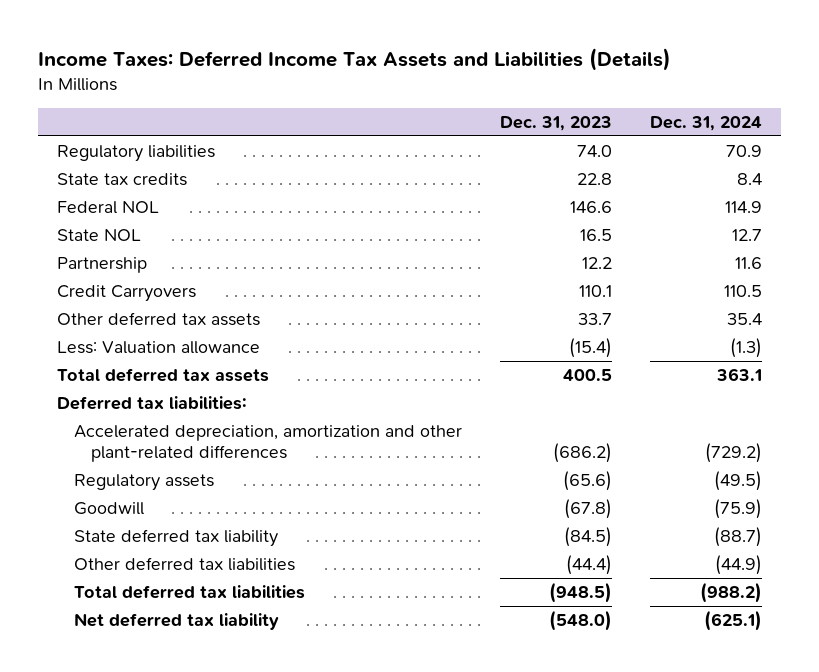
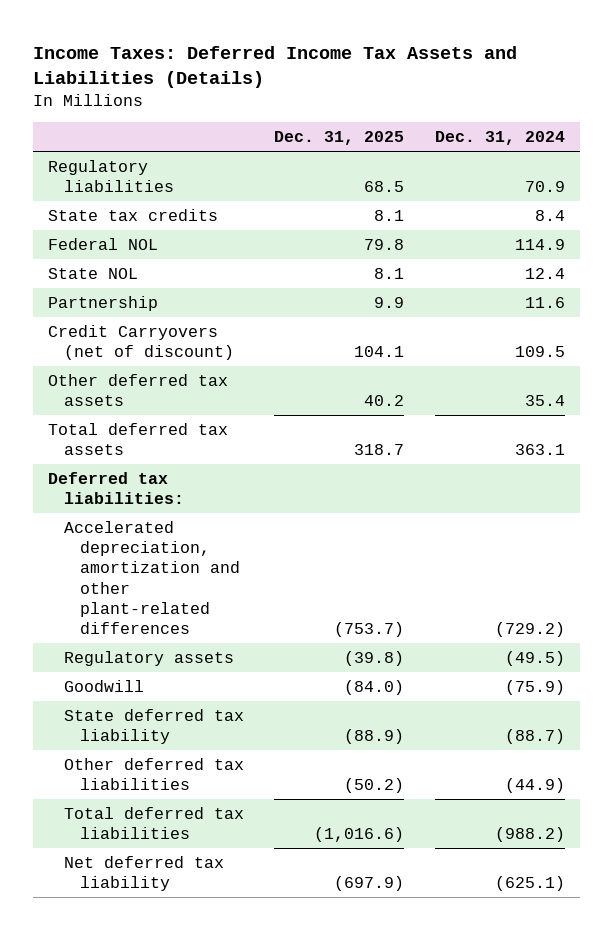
[500,115,613,131] Dec. 31, 2023 -> none
none -> [274,130,405,145] Dec. 31, 2025
[731,229,762,242] 12.7 -> [524,267,565,279] 12.4
[57,285,197,303] Credit Carryovers -> [48,324,235,361] Credit Carryovers (net of discount)
[723,285,762,298] 110.5 -> [514,346,565,358] 109.5
[57,341,261,355] Less: Valuation allowance -> none

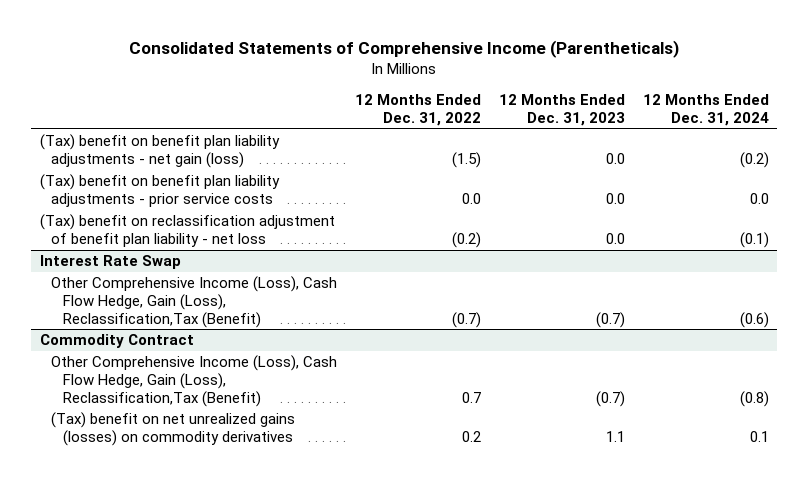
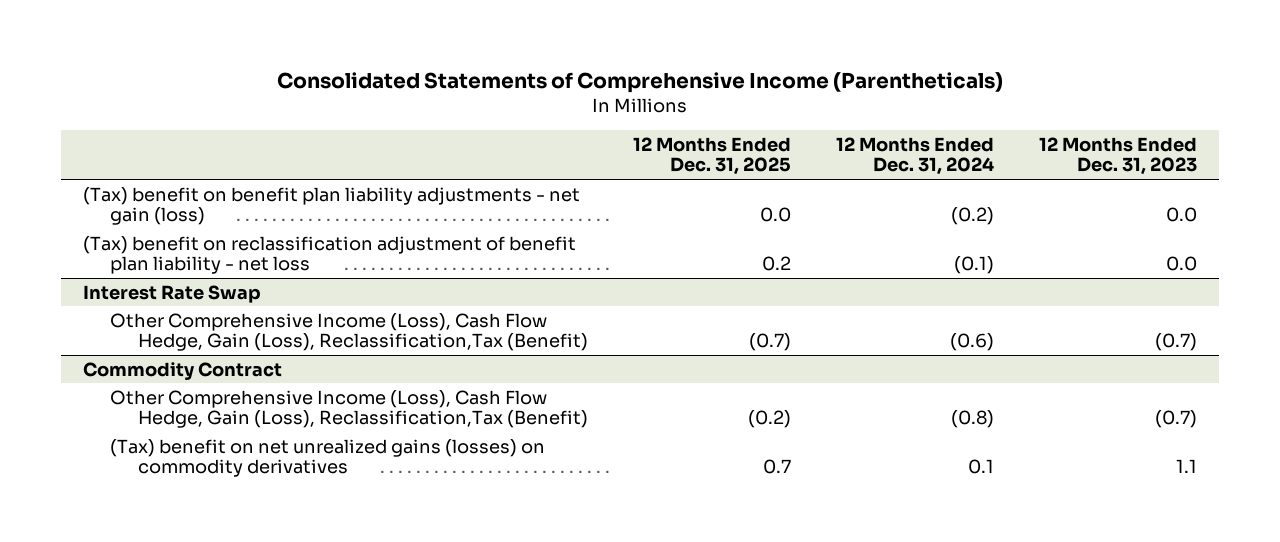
[354,94,481,126] 12 Months Ended Dec. 31, 2022 -> none
none -> [632,136,791,176] 12 Months Ended Dec. 31, 2025
[39,174,280,208] (Tax) benefit on benefit plan liability adjustments - prior service costs -> none

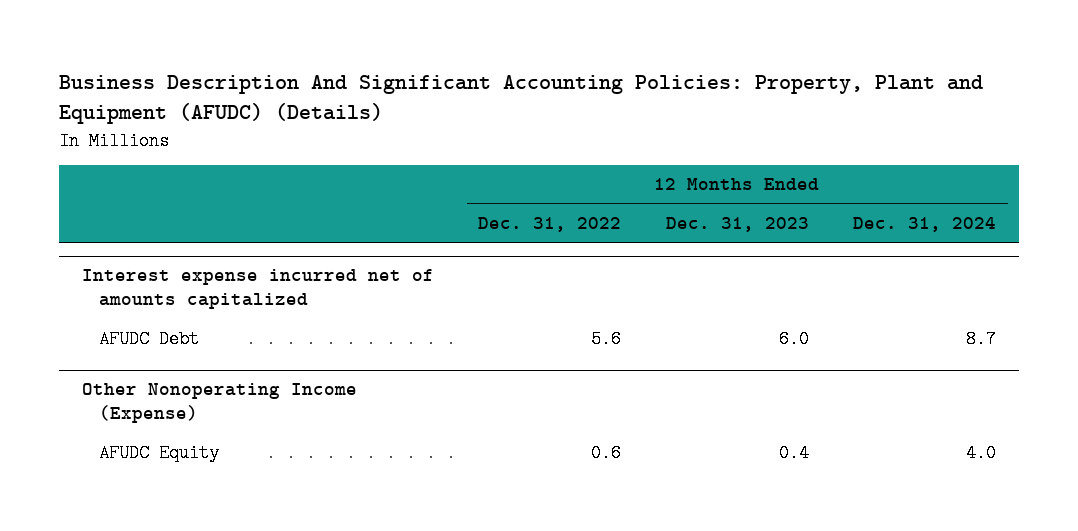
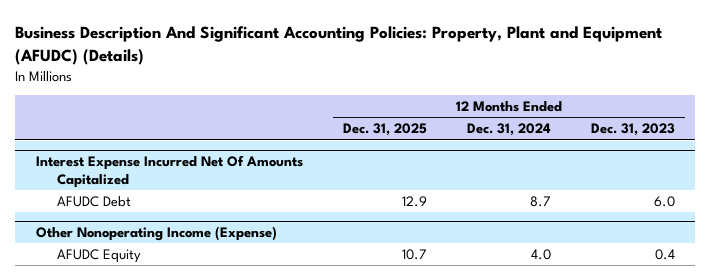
[478,217,622,233] Dec. 31, 2022 -> none
none -> [342,123,427,137] Dec. 31, 2025
[81,269,434,310] Interest expense incurred net of amounts capitalized -> [35,155,303,189] Interest Expense Incurred Net Of Amounts Capitalized

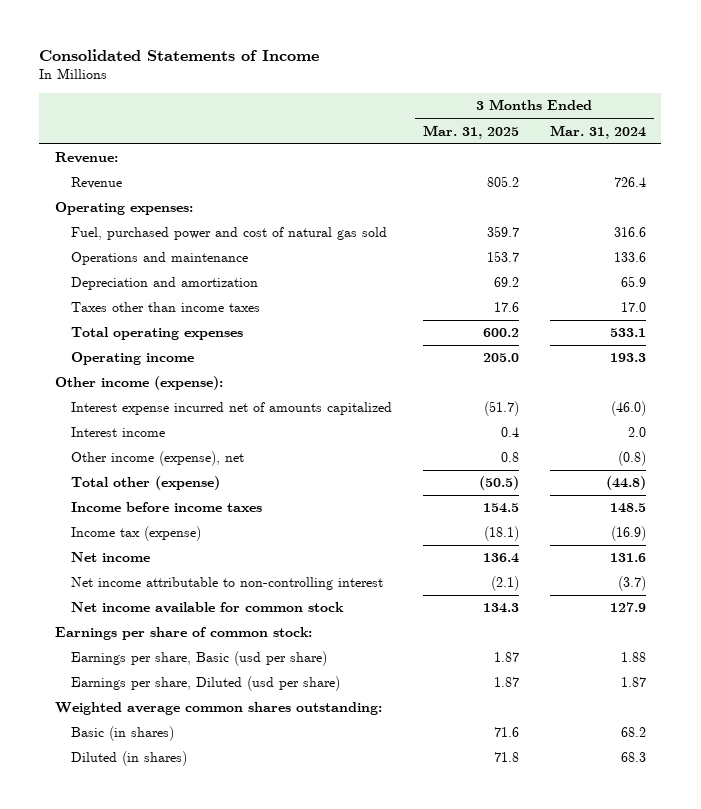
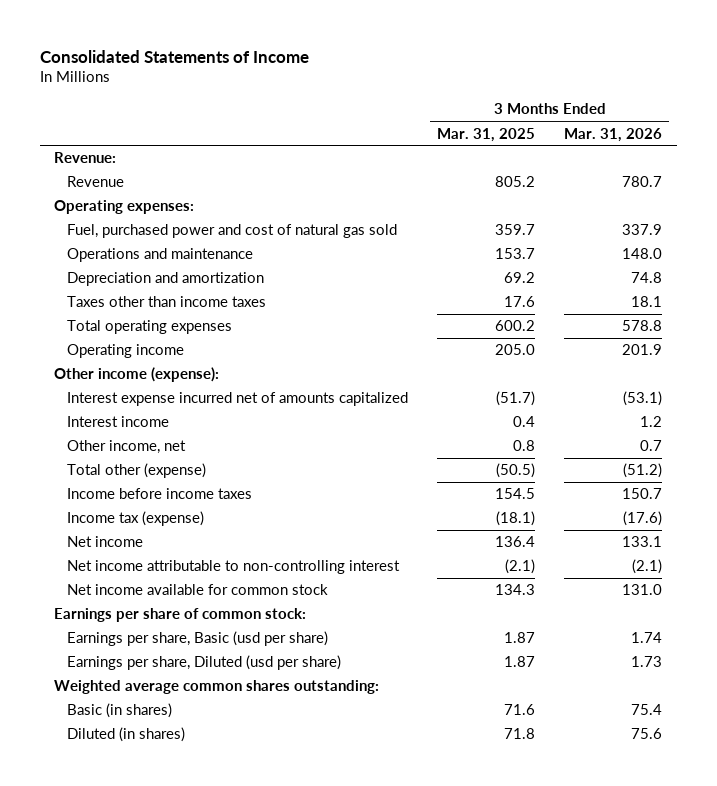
[549,124,646,139] Mar. 31, 2024 -> none
none -> [564,127,663,142] Mar. 31, 2026
[70,451,244,467] Other income (expense), net -> [67,440,187,455] Other income, net

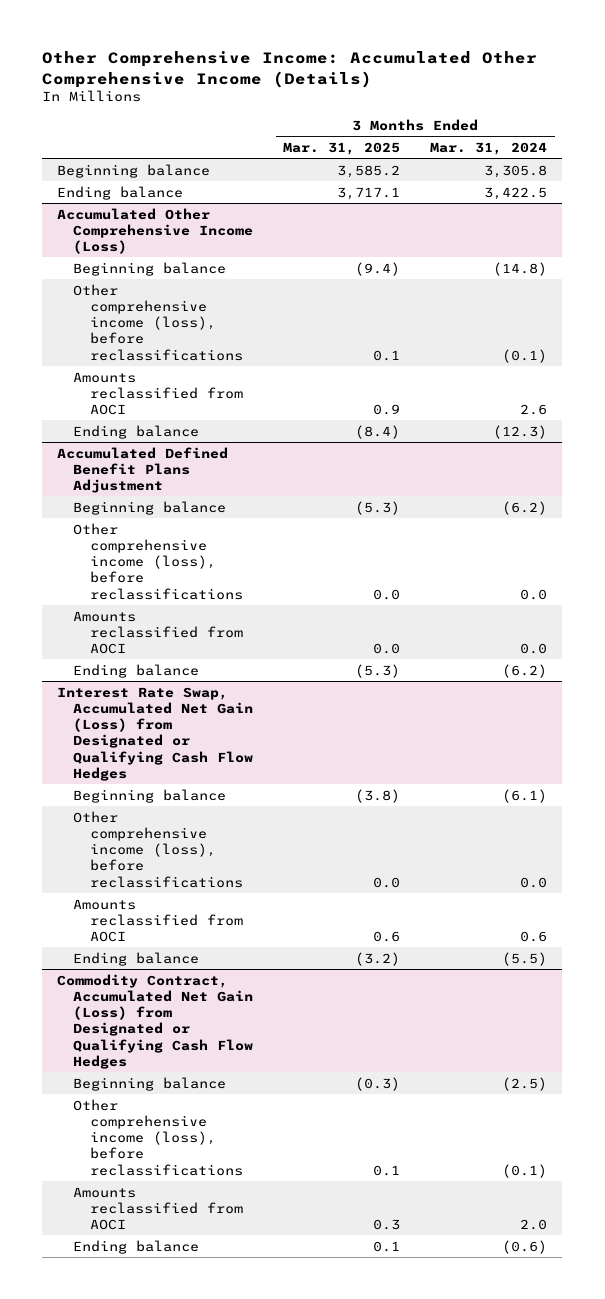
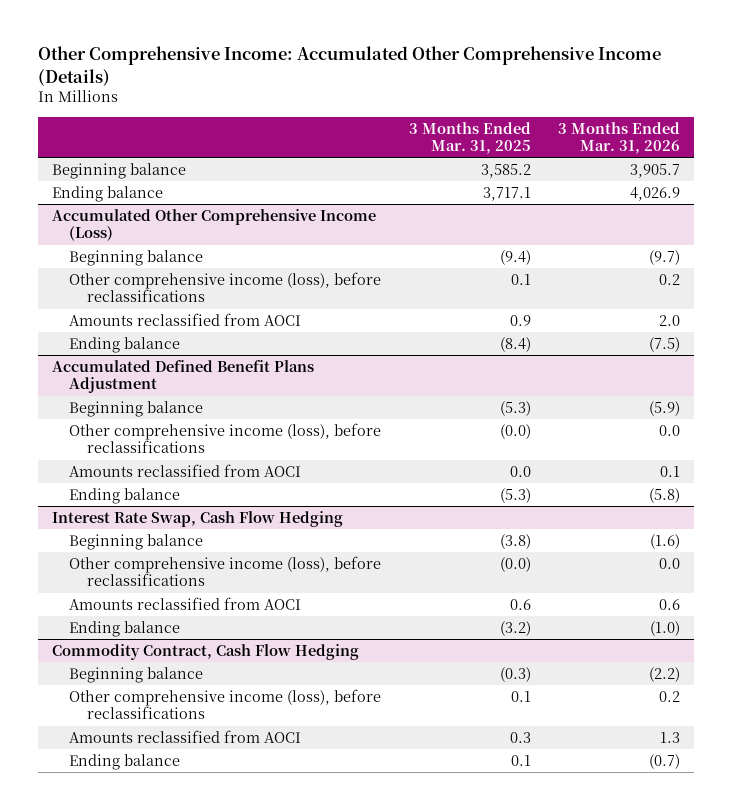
[430,141,548,155] Mar. 31, 2024 -> none
none -> [558,121,681,154] 3 Months Ended Mar. 31, 2026
[373,588,401,600] 0.0 -> [499,424,531,440] (0.0)
[57,686,254,782] Interest Rate Swap, Accumulated Net Gain (Loss) from Designated or Qualifying Cash Flow Hedges -> none
none -> [51,511,343,528] Interest Rate Swap, Cash Flow Hedging
[373,876,401,888] 0.0 -> [499,557,531,573] (0.0)
[57,973,254,1070] Commodity Contract, Accumulated Net Gain (Loss) from Designated or Qualifying Cash Flow Hedges -> none
none -> [51,644,359,661] Commodity Contract, Cash Flow Hedging

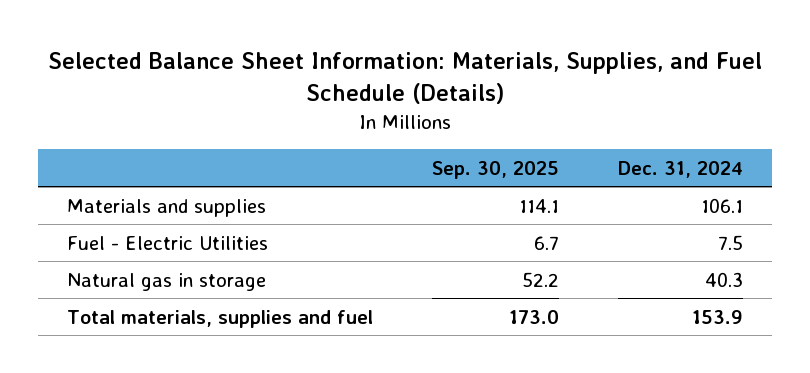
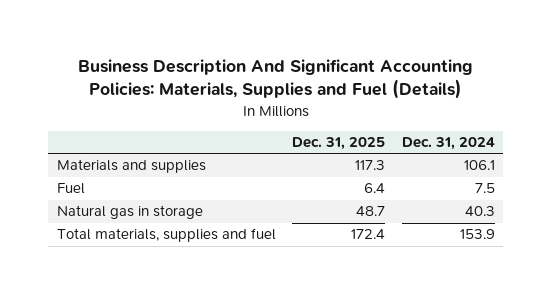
[47,52,762,105] Selected Balance Sheet Information: Materials, Supplies, and Fuel Schedule (Details) -> [77,58,473,100] Business Description And Significant Accounting Policies: Materials, Supplies and Fuel (Details)
[431,160,559,179] Sep. 30, 2025 -> none
none -> [292,137,386,151] Dec. 31, 2025
[66,235,268,250] Fuel - Electric Utilities -> [56,183,85,195] Fuel

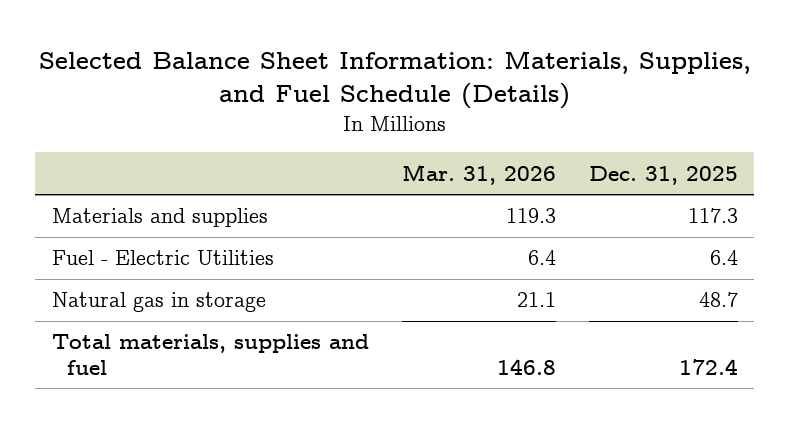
[77,58,473,100] Business Description And Significant Accounting Policies: Materials, Supplies and Fuel (Details) -> [38,50,751,109] Selected Balance Sheet Information: Materials, Supplies, and Fuel Schedule (Details)
[401,137,495,151] Dec. 31, 2024 -> none
none -> [401,163,556,185] Mar. 31, 2026
[56,183,85,195] Fuel -> [51,250,274,266] Fuel - Electric Utilities

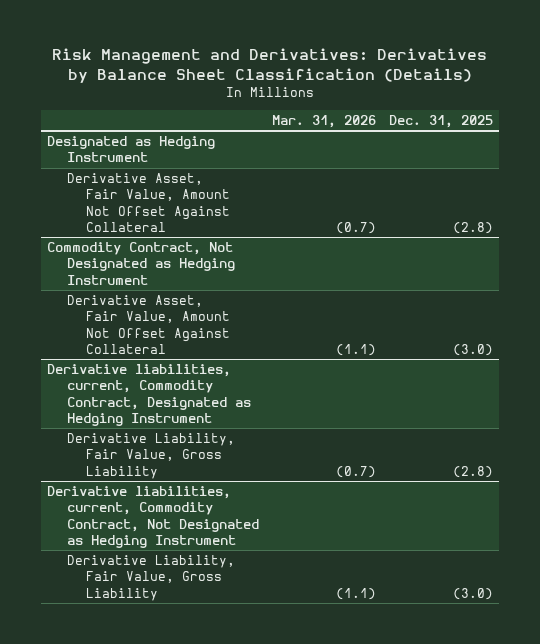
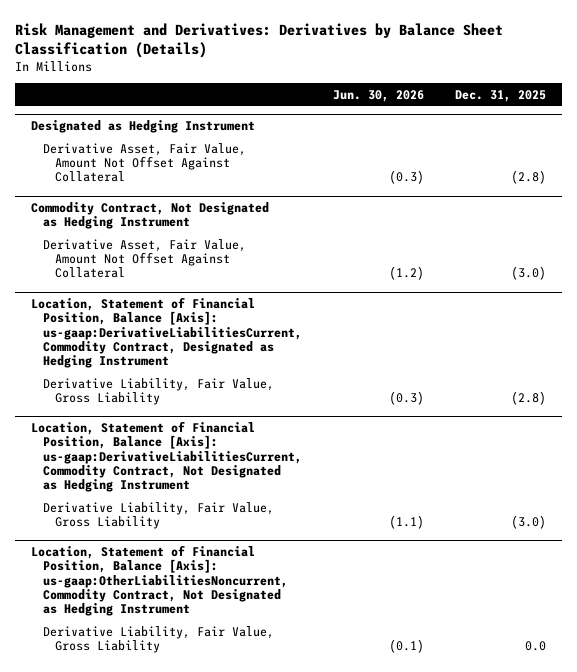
[271,114,376,128] Mar. 31, 2026 -> none
none -> [333,89,425,102] Jun. 30, 2026
[47,363,251,426] Derivative liabilities, current, Commodity Contract, Designated as Hedging Instrument -> none
none -> [30,296,302,369] Location, Statement of Financial Position, Balance [Axis]: us-gaap:DerivativeLiabilitiesCurrent, Commodity Contract, Designated as Hedging Instrument
[47,485,259,548] Derivative liabilities, current, Commodity Contract, Not Designated as Hedging Instrument -> none
none -> [30,420,302,493] Location, Statement of Financial Position, Balance [Axis]: us-gaap:DerivativeLiabilitiesCurrent, Commodity Contract, Not Designated as Hedging Instrument
none -> [30,544,288,617] Location, Statement of Financial Position, Balance [Axis]: us-gaap:OtherLiabilitiesNoncurrent, Commodity Contract, Not Designated as Hedging Instrument
none -> [42,625,274,654] Derivative Liability, Fair Value, Gross Liability

